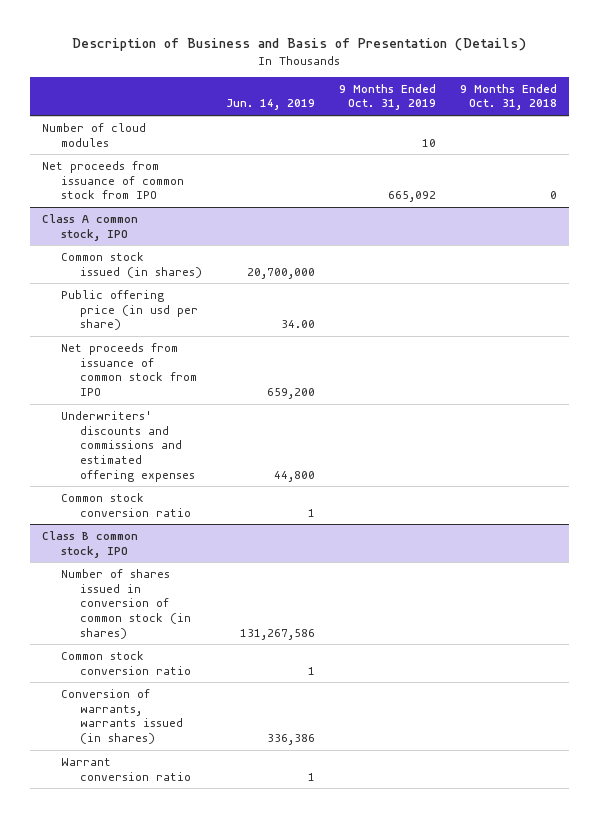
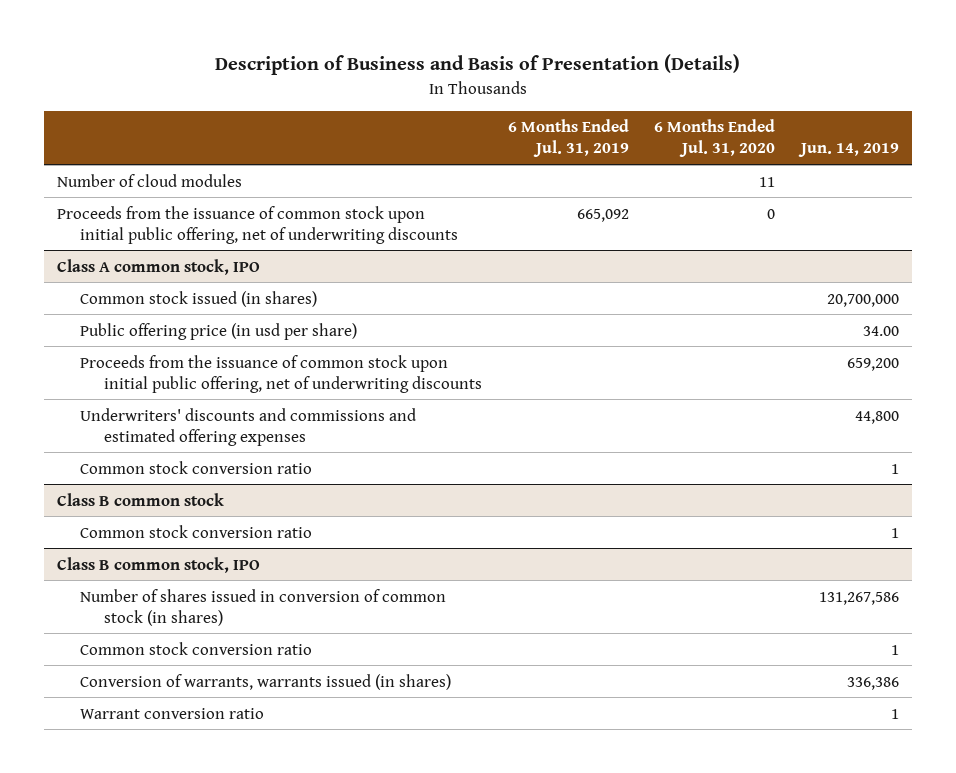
[338,83,436,111] 9 Months Ended Oct. 31, 2019 -> none
[459,83,557,111] 9 Months Ended Oct. 31, 2018 -> none
none -> [507,119,629,158] 6 Months Ended Jul. 31, 2019
none -> [654,119,776,158] 6 Months Ended Jul. 31, 2020
[41,161,184,200] Net proceeds from issuance of common stock from IPO -> [56,205,459,244] Proceeds from the issuance of common stock upon initial public offering, net of underwriting discounts
[60,343,197,397] Net proceeds from issuance of common stock from IPO -> [80,354,482,393] Proceeds from the issuance of common stock upon initial public offering, net of underwriting discounts
none -> [56,492,224,506] Class B common stock
none -> [80,524,313,538] Common stock conversion ratio

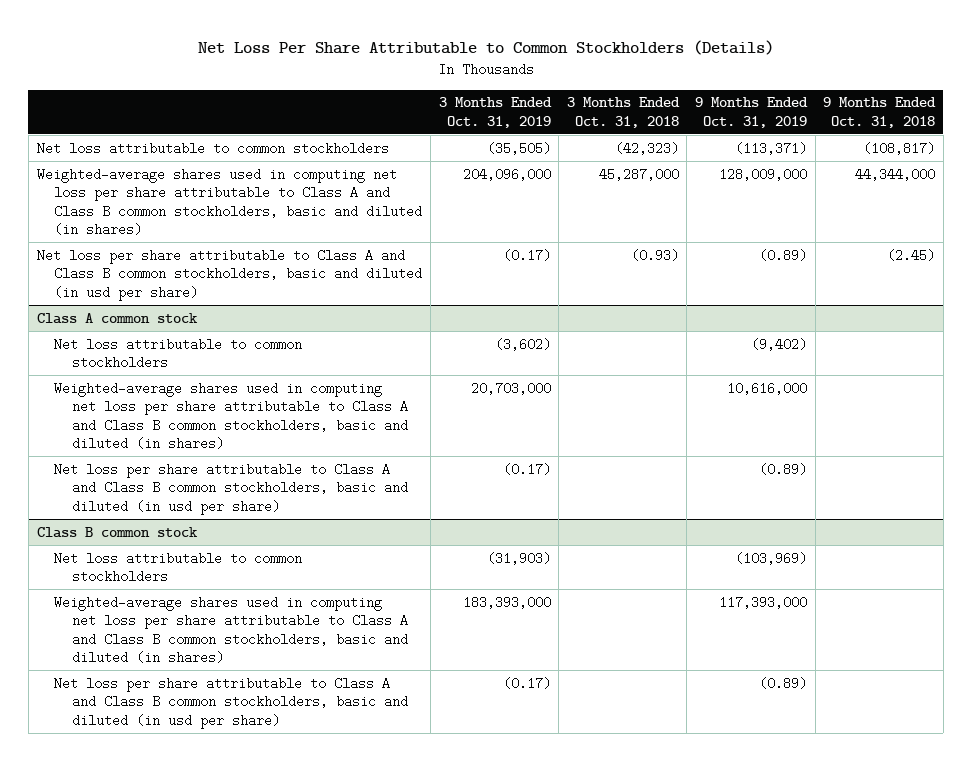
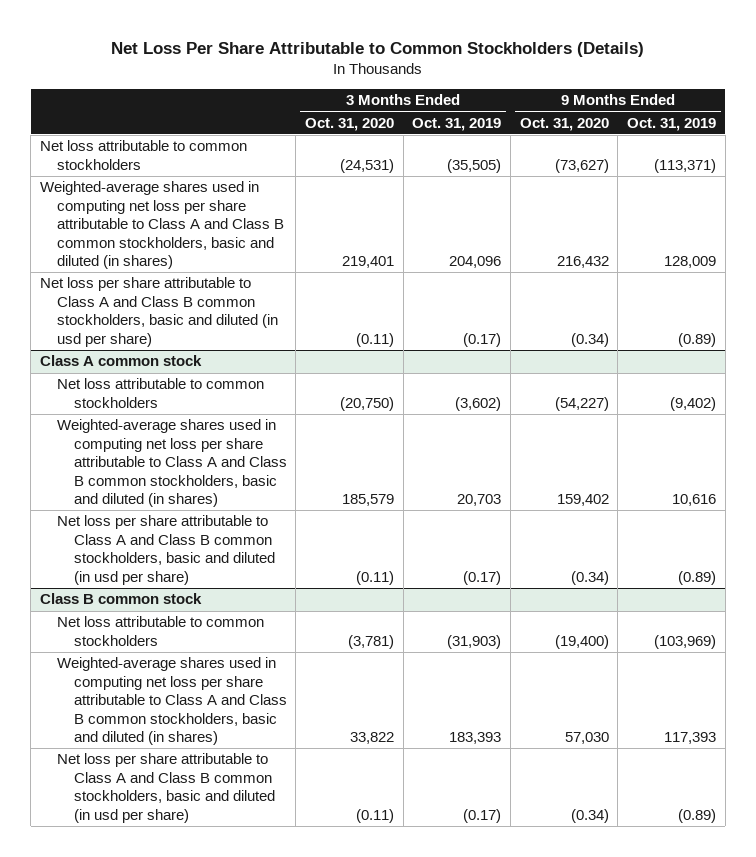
[566,97,680,128] 3 Months Ended Oct. 31, 2018 -> none
[823,97,937,128] 9 Months Ended Oct. 31, 2018 -> none
none -> [304,117,394,131] Oct. 31, 2020
none -> [519,117,609,131] Oct. 31, 2020
[462,167,551,181] 204,096,000 -> [449,256,502,269] 204,096
[719,167,808,181] 128,009,000 -> [664,256,717,269] 128,009
[470,381,551,395] 20,703,000 -> [457,494,502,507] 20,703
[727,381,808,395] 10,616,000 -> [672,494,717,507] 10,616
[462,595,551,609] 183,393,000 -> [449,732,502,745] 183,393
[719,595,808,609] 117,393,000 -> [664,732,717,745] 117,393

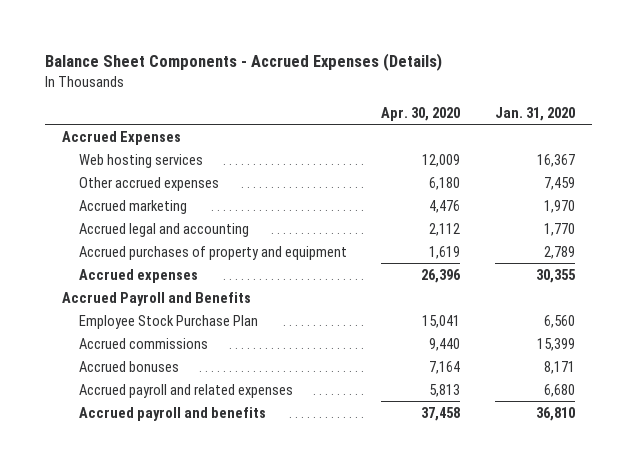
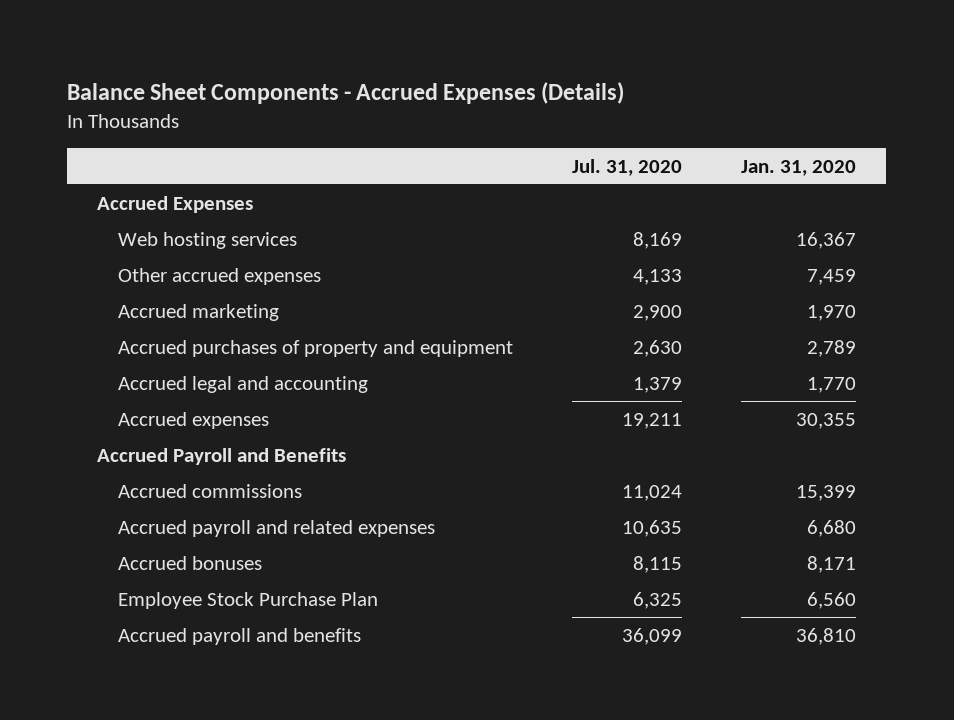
[381,107,461,122] Apr. 30, 2020 -> none
none -> [572,158,683,176] Jul. 31, 2020
[79,222,250,237] Accrued legal and accounting -> [117,375,368,393] Accrued legal and accounting
[79,360,180,372] Accrued bonuses -> [117,555,262,570] Accrued bonuses
[79,314,259,329] Employee Stock Purchase Plan -> [117,591,378,609] Employee Stock Purchase Plan

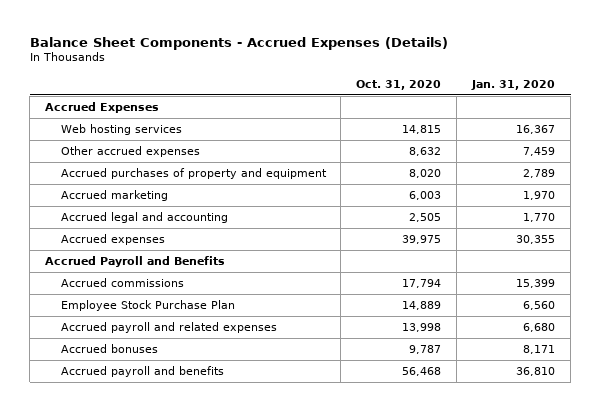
[572,158,683,176] Jul. 31, 2020 -> none
none -> [356,79,442,90] Oct. 31, 2020
[117,303,279,321] Accrued marketing -> [60,190,168,202] Accrued marketing
[117,591,378,609] Employee Stock Purchase Plan -> [60,300,235,312] Employee Stock Purchase Plan

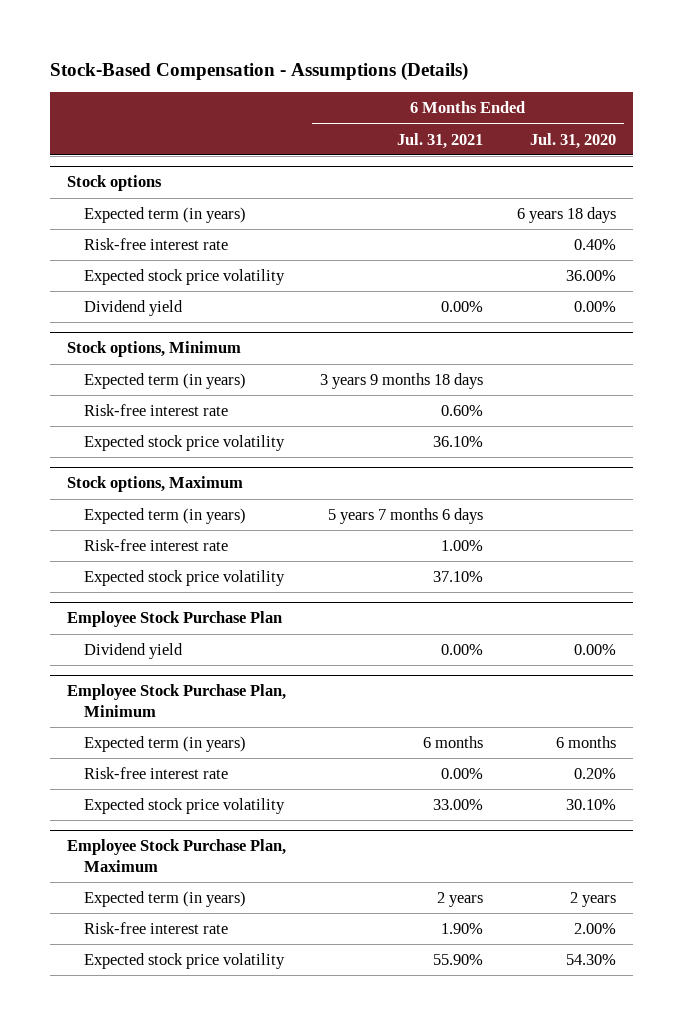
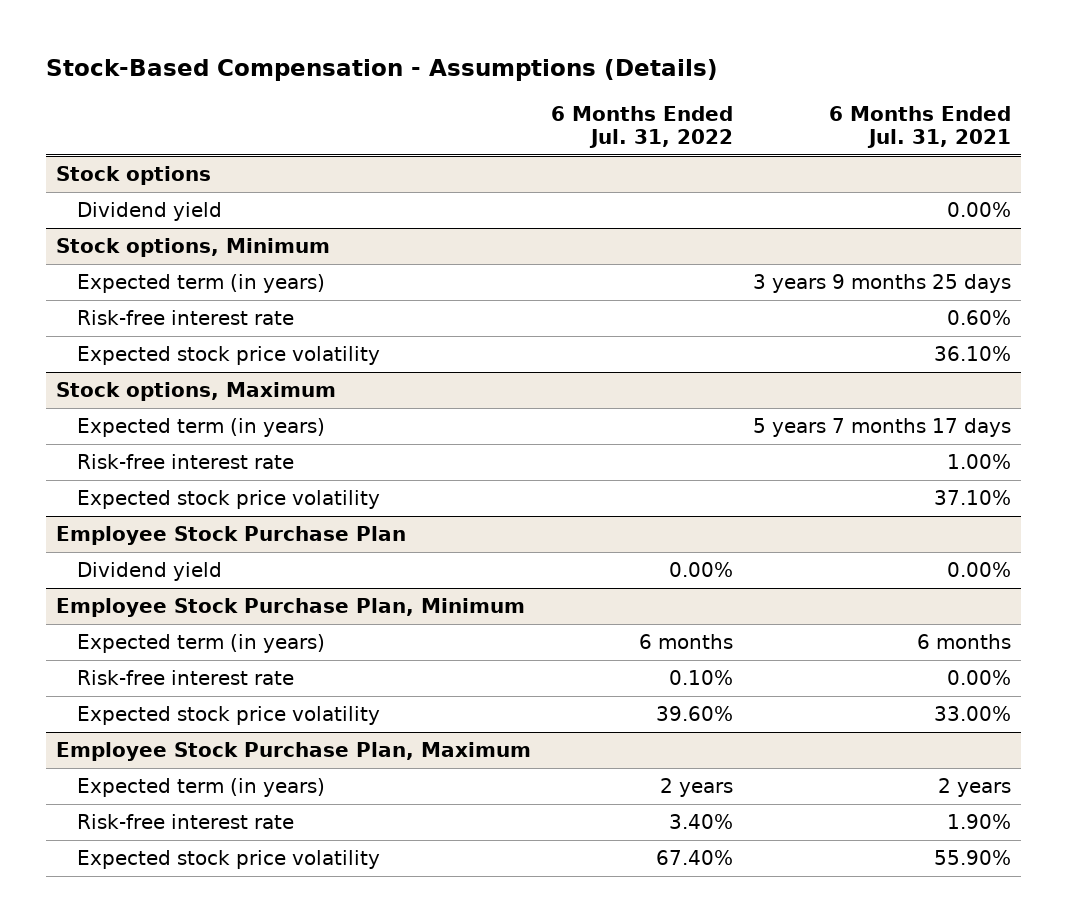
[529,132,616,149] Jul. 31, 2020 -> none
none -> [551,105,734,148] 6 Months Ended Jul. 31, 2022
[83,206,246,223] Expected term (in years) -> none
[83,237,228,250] Risk-free interest rate -> none
[83,268,285,285] Expected stock price volatility -> none
[320,372,484,389] 3 years 9 months 18 days -> [753,273,1012,293] 3 years 9 months 25 days
[328,507,484,524] 5 years 7 months 6 days -> [753,417,1012,437] 5 years 7 months 17 days

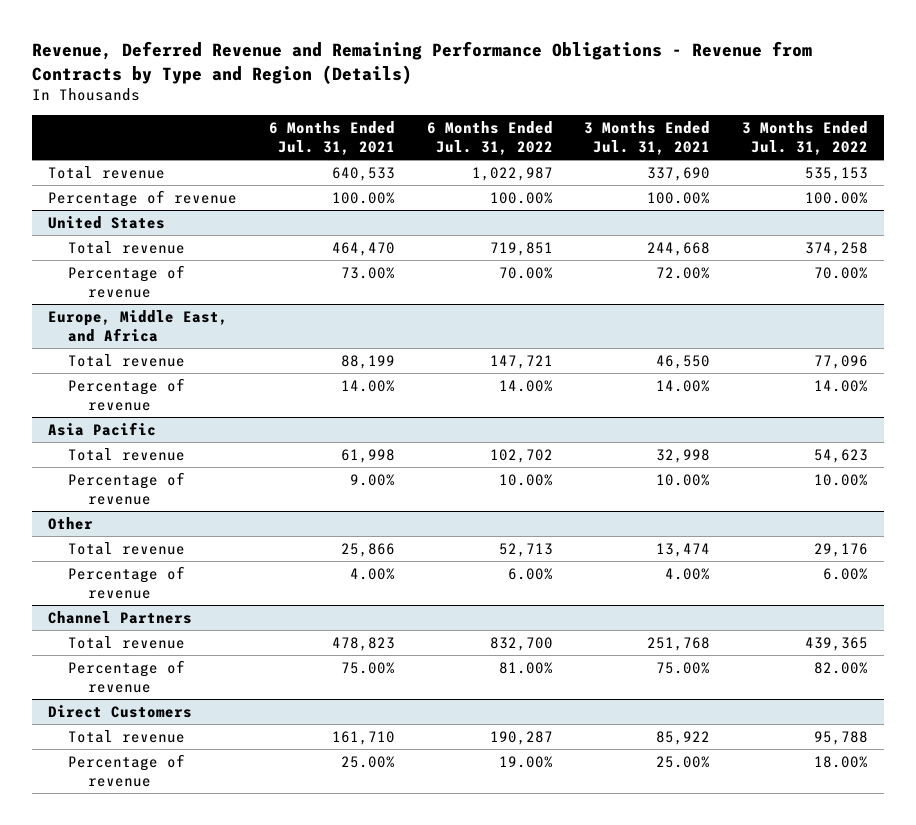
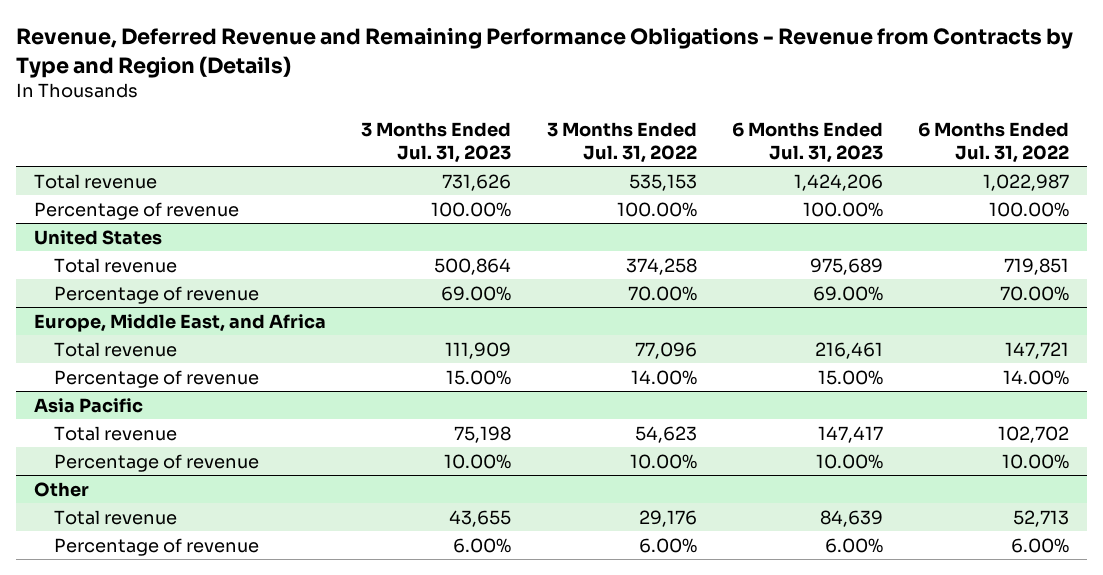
[268,120,395,156] 6 Months Ended Jul. 31, 2021 -> none
[584,120,711,156] 3 Months Ended Jul. 31, 2021 -> none
none -> [361,122,512,163] 3 Months Ended Jul. 31, 2023
none -> [732,122,884,163] 6 Months Ended Jul. 31, 2023
[48,610,193,624] Channel Partners -> none
[68,635,186,649] Total revenue -> none
[68,659,186,693] Percentage of revenue -> none
[48,704,193,718] Direct Customers -> none
[68,729,186,743] Total revenue -> none
[68,753,186,787] Percentage of revenue -> none

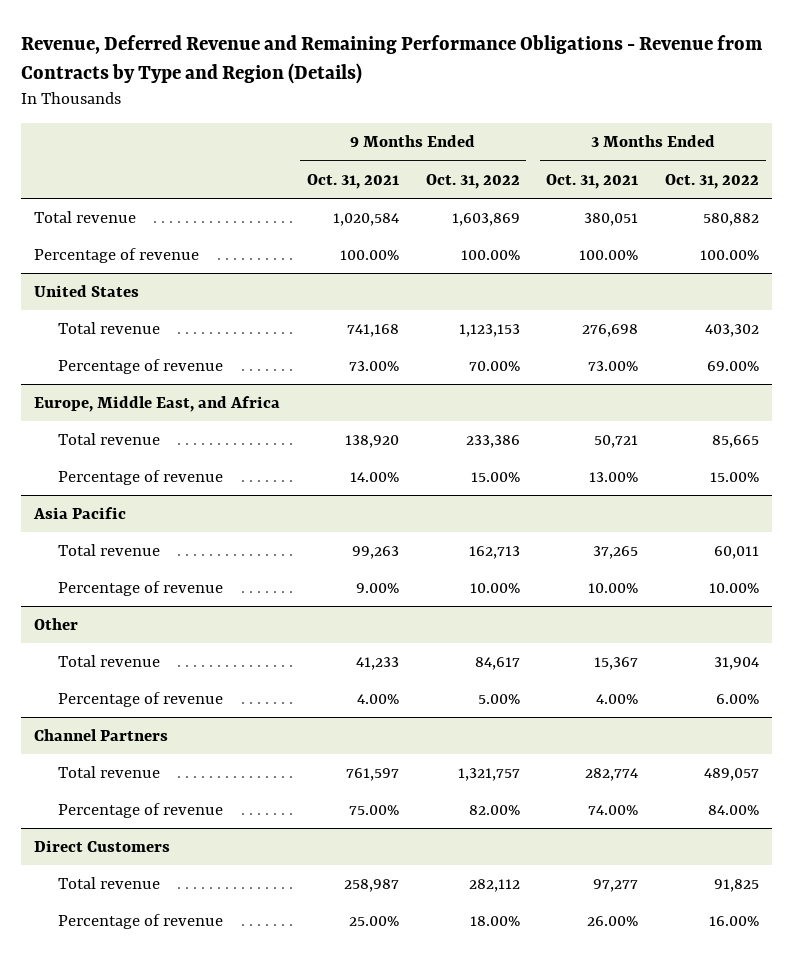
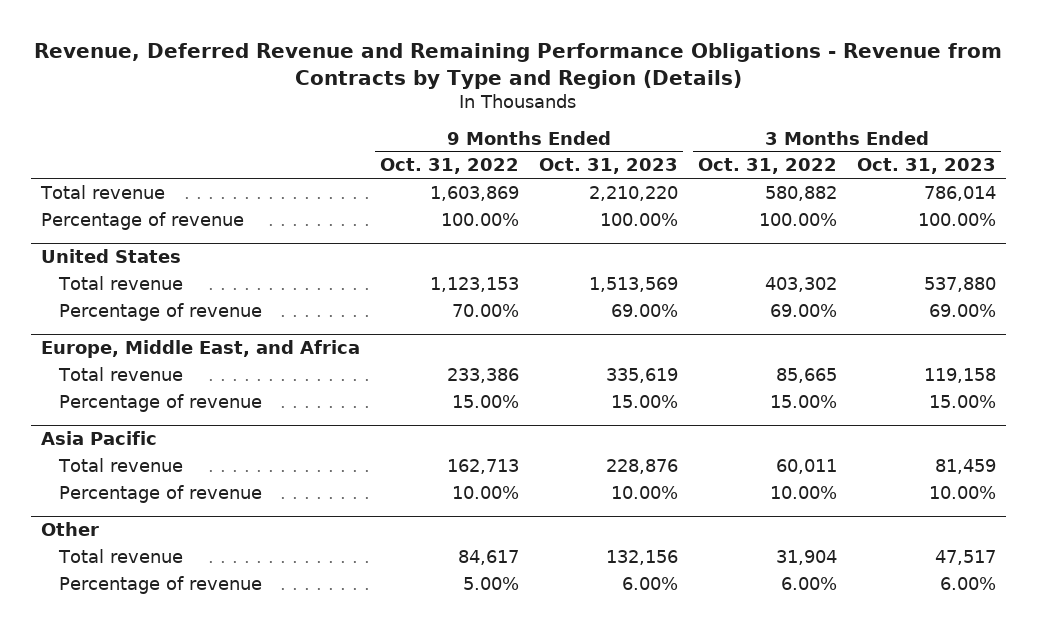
[306,173,399,189] Oct. 31, 2021 -> none
[546,173,639,189] Oct. 31, 2021 -> none
none -> [538,158,678,175] Oct. 31, 2023
none -> [856,158,996,175] Oct. 31, 2023
[33,729,168,742] Channel Partners -> none
[57,766,160,779] Total revenue -> none
[57,803,223,819] Percentage of revenue -> none
[33,840,170,853] Direct Customers -> none
[57,877,160,890] Total revenue -> none
[57,914,223,930] Percentage of revenue -> none

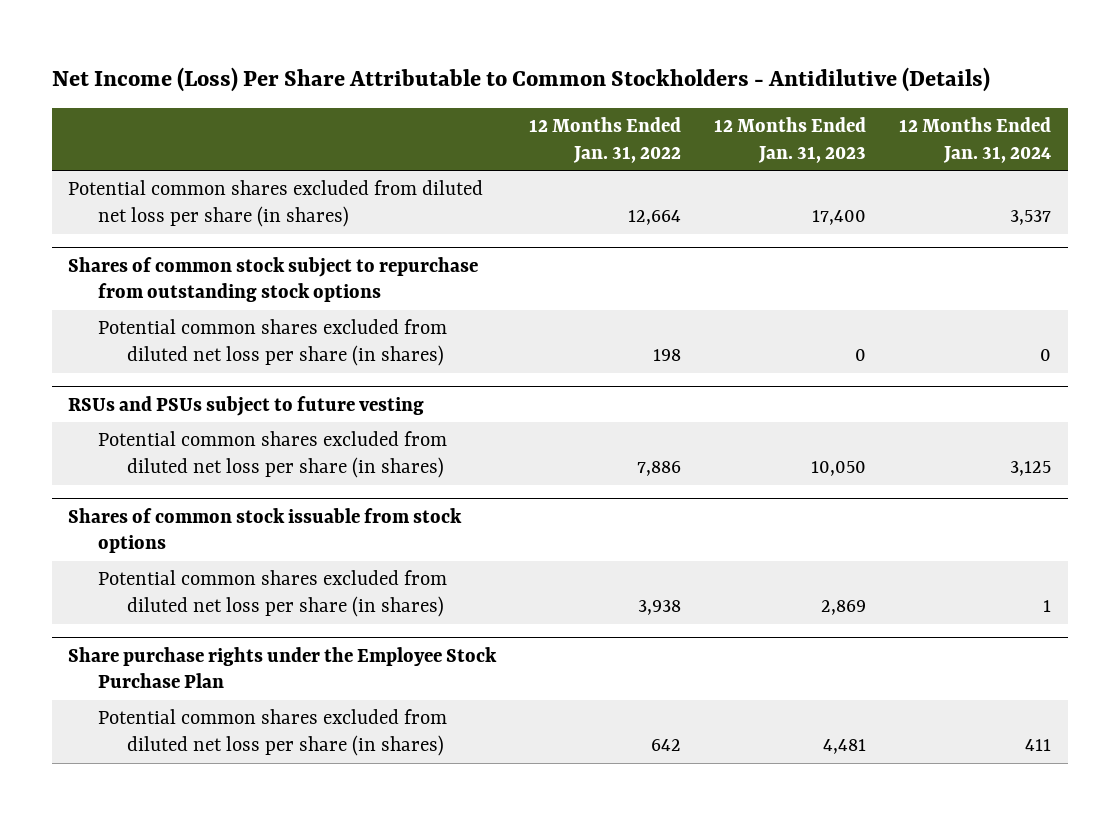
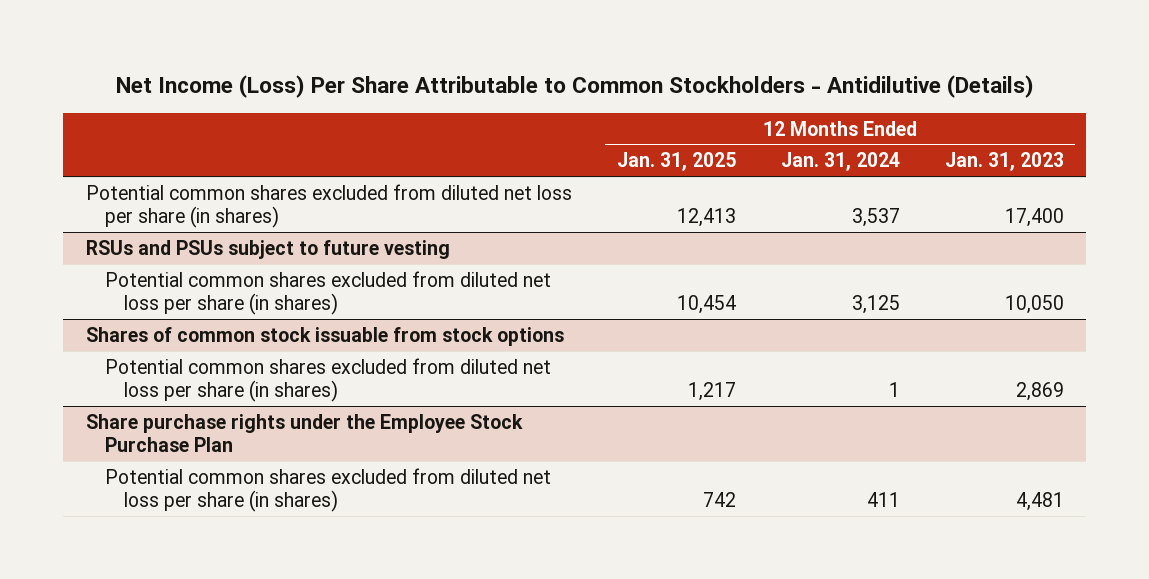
[529,117,682,163] 12 Months Ended Jan. 31, 2022 -> none
none -> [616,152,736,172] Jan. 31, 2025
[68,256,479,302] Shares of common stock subject to repurchase from outstanding stock options -> none
[97,319,447,366] Potential common shares excluded from diluted net loss per share (in shares) -> none

